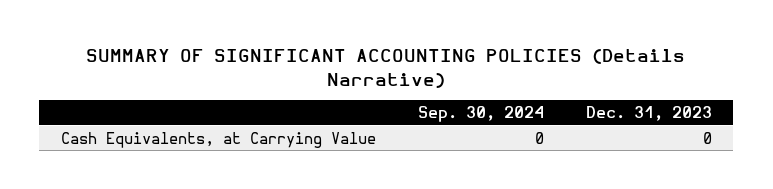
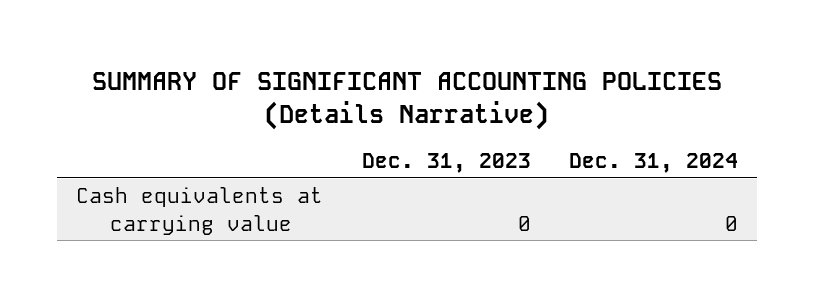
[417,106,544,123] Sep. 30, 2024 -> none
none -> [569,153,739,174] Dec. 31, 2024
[60,131,376,148] Cash Equivalents, at Carrying Value -> [76,187,324,235] Cash equivalents at carrying value

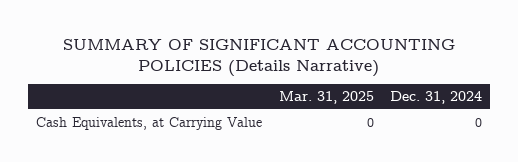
[361,153,531,174] Dec. 31, 2023 -> none
none -> [278,91,374,105] Mar. 31, 2025
[76,187,324,235] Cash equivalents at carrying value -> [36,116,263,130] Cash Equivalents, at Carrying Value

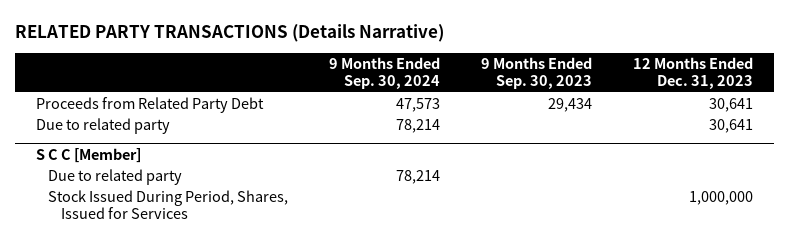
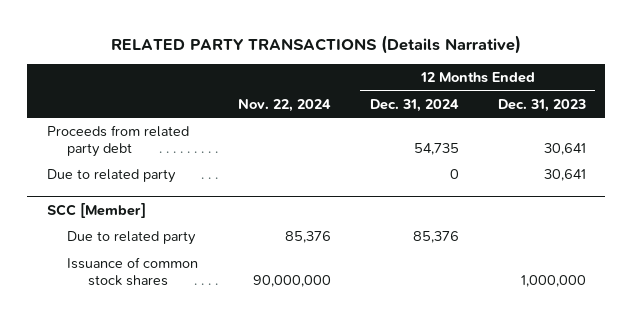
[329,56,441,90] 9 Months Ended Sep. 30, 2024 -> none
[481,56,593,90] 9 Months Ended Sep. 30, 2023 -> none
none -> [237,98,331,112] Nov. 22, 2024
none -> [369,98,459,112] Dec. 31, 2024
[35,96,264,113] Proceeds from Related Party Debt -> [46,125,189,158] Proceeds from related party debt
[35,147,141,163] S C C [Member] -> [46,202,146,218] SCC [Member]
[48,189,289,220] Stock Issued During Period, Shares, Issued for Services -> [67,257,199,287] Issuance of common stock shares

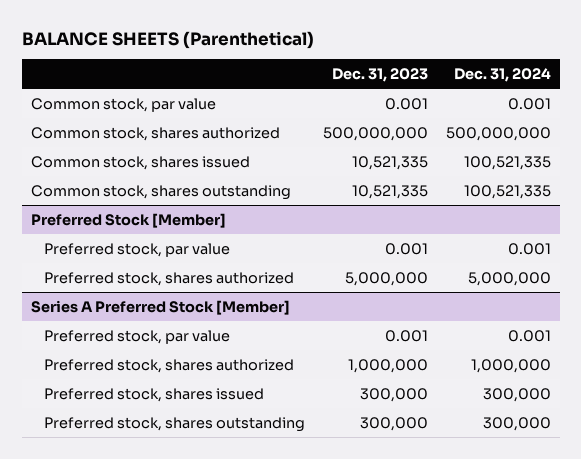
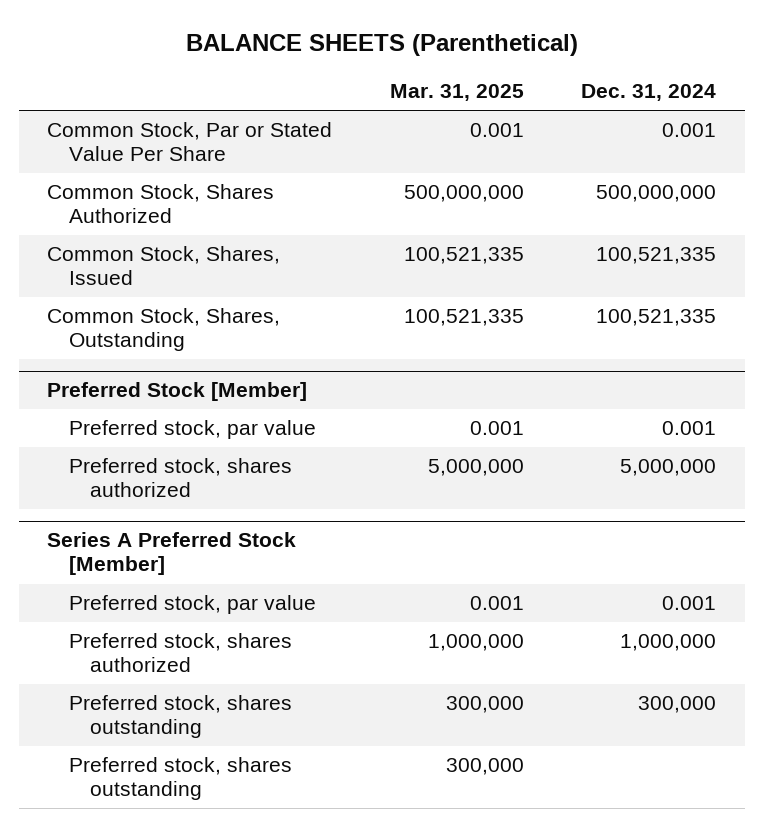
[332,67,429,82] Dec. 31, 2023 -> none
none -> [389,84,524,102] Mar. 31, 2025
[30,97,216,112] Common stock, par value -> [47,122,333,162] Common Stock, Par or Stated Value Per Share
[30,126,280,141] Common stock, shares authorized -> [47,184,275,224] Common Stock, Shares Authorized
[30,155,250,170] Common stock, shares issued -> [47,246,281,286] Common Stock, Shares, Issued
[30,184,291,200] Common stock, shares outstanding -> [47,308,281,352] Common Stock, Shares, Outstanding
[44,387,265,402] Preferred stock, shares issued -> none
none -> [68,757,292,801] Preferred stock, shares outstanding

